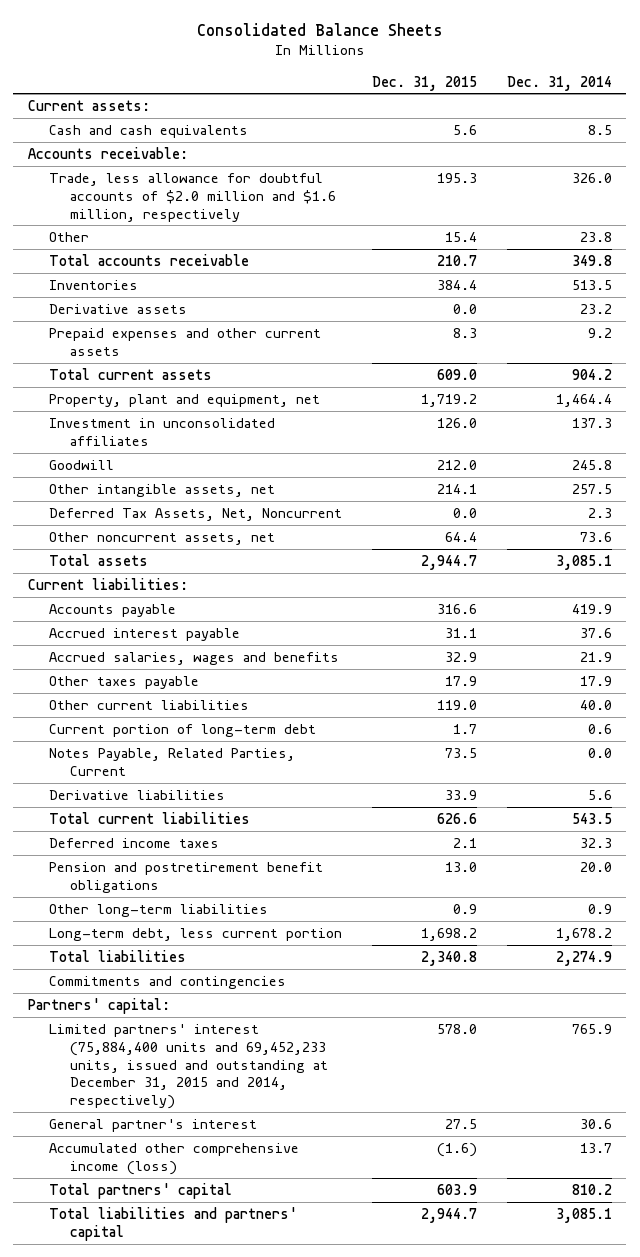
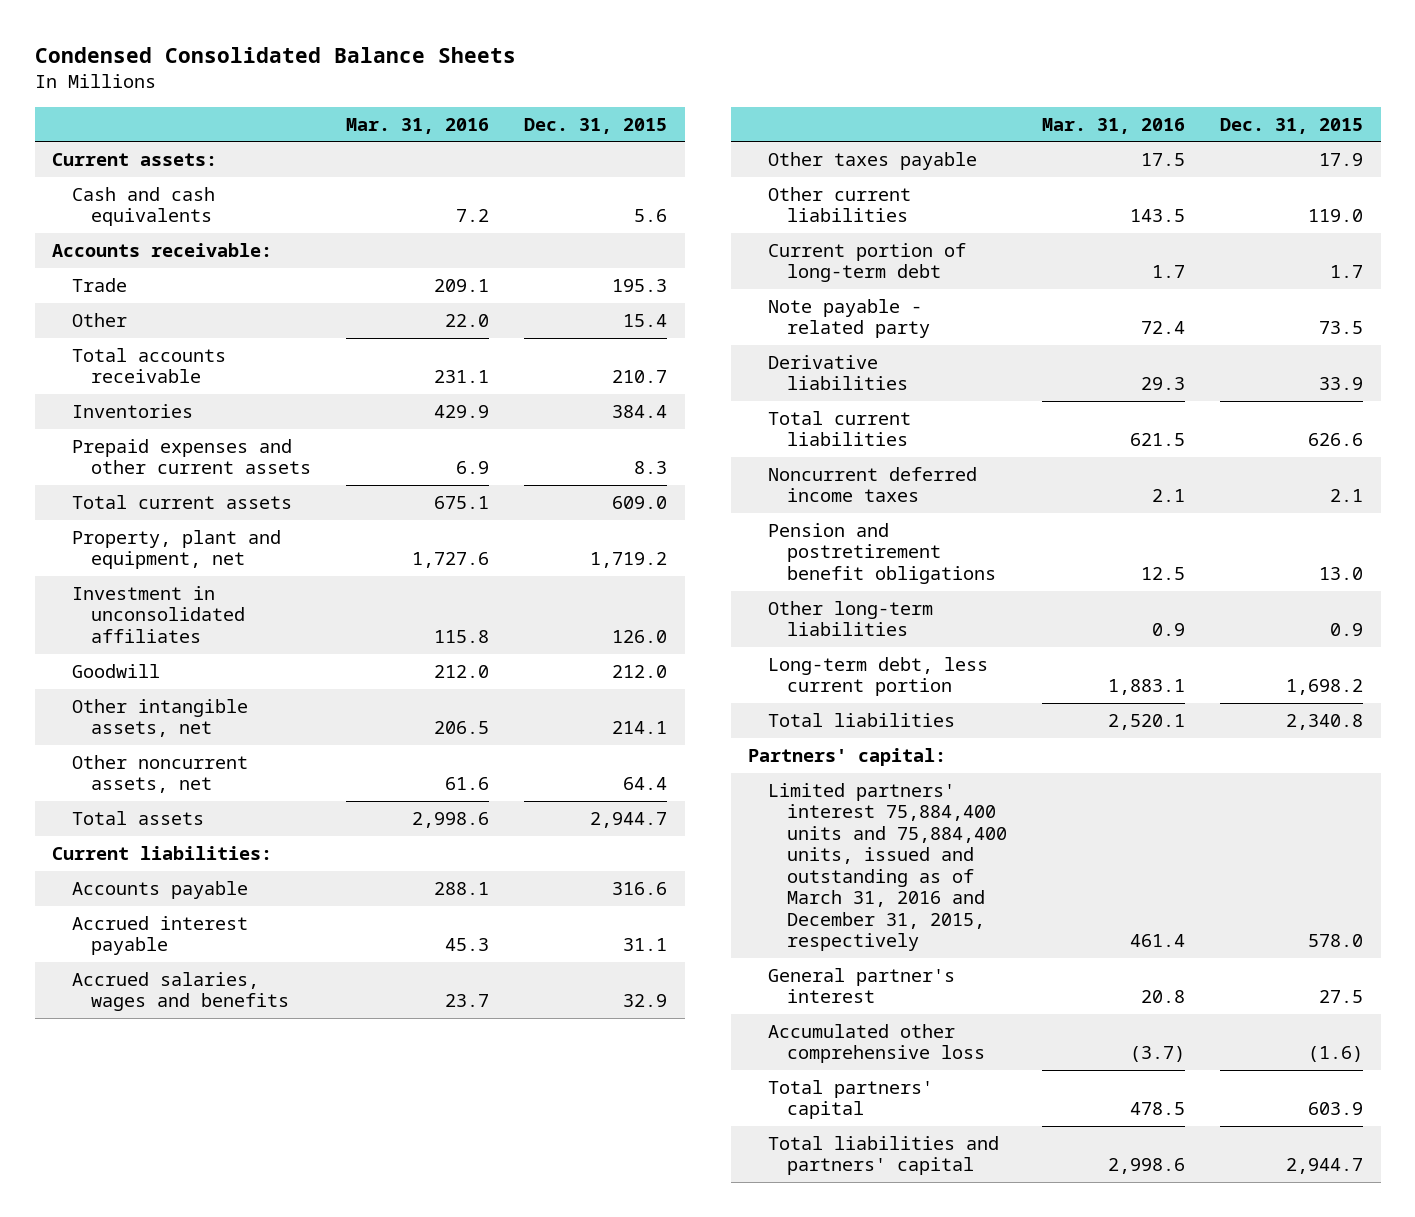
[196,22,443,36] Consolidated Balance Sheets -> [34,47,516,64] Condensed Consolidated Balance Sheets
[506,75,612,91] Dec. 31, 2014 -> none
none -> [346,117,490,134] Mar. 31, 2016
[49,172,337,222] Trade, less allowance for doubtful accounts of $2.0 million and $1.6 million, respectively -> [71,277,127,292] Trade
[49,303,188,314] Derivative assets -> none
[49,507,343,521] Deferred Tax Assets, Net, Noncurrent -> none
[49,747,296,776] Notes Payable, Related Parties, Current -> [767,298,931,339] Note payable - related party
[49,837,220,848] Deferred income taxes -> [767,466,977,503] Noncurrent deferred income taxes
[49,975,287,989] Commitments and contingencies -> none
[49,1023,329,1110] Limited partners' interest (75,884,400 units and 69,452,233 units, issued and outstanding at December 31, 2015 and 2014, respectively) -> [767,782,1008,952] Limited partners' interest 75,884,400 units and 75,884,400 units, issued and outstanding as of March 31, 2016 and December 31, 2015, respectively
[49,1142,300,1175] Accumulated other comprehensive income (loss) -> [767,1023,986,1064] Accumulated other comprehensive loss

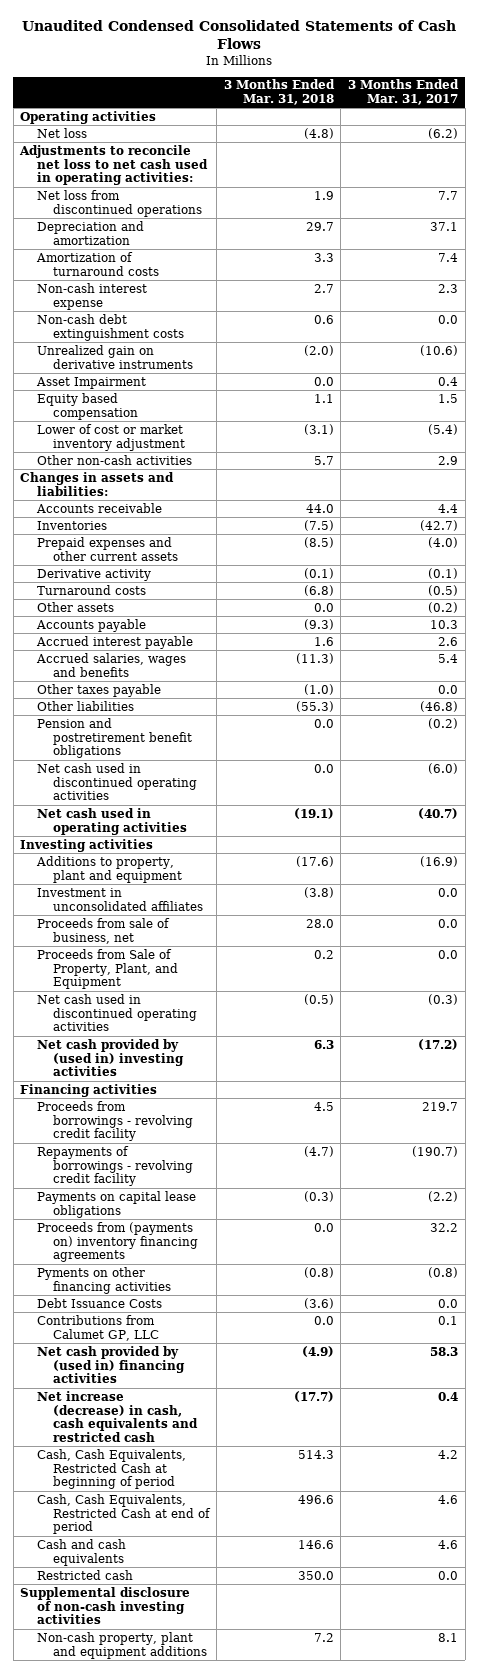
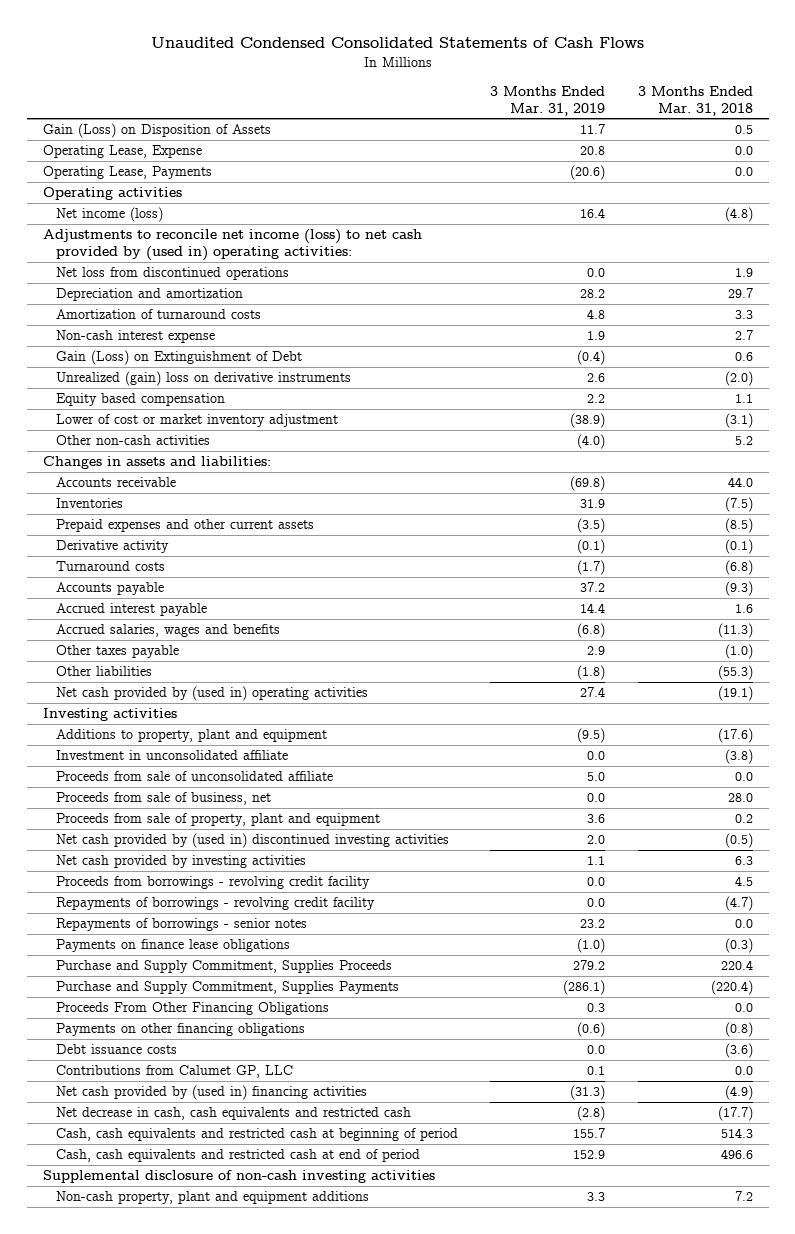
[347,79,459,106] 3 Months Ended Mar. 31, 2017 -> none
none -> [490,85,606,116] 3 Months Ended Mar. 31, 2019
none -> [42,123,271,139] Gain (Loss) on Disposition of Assets
none -> [42,145,202,159] Operating Lease, Expense
none -> [42,166,212,180] Operating Lease, Payments
[36,127,87,138] Net loss -> [56,207,164,223] Net income (loss)
[19,144,208,186] Adjustments to reconcile net loss to net cash used in operating activities: -> [42,229,422,262] Adjustments to reconcile net income (loss) to net cash provided by (used in) operating activities:
[36,313,185,341] Non-cash debt extinguishment costs -> none
[35,376,146,389] Asset Impairment -> none
none -> [56,350,303,366] Gain (Loss) on Extinguishment of Debt
[36,344,194,369] Unrealized gain on derivative instruments -> [56,371,352,387] Unrealized (gain) loss on derivative instruments
[313,455,334,465] 5.7 -> [734,436,753,446] 5.2
[36,601,114,612] Other assets -> none
[36,717,193,759] Pension and postretirement benefit obligations -> none
[36,762,198,801] Net cash used in discontinued operating activities -> none
[36,807,188,835] Net cash used in operating activities -> [56,686,369,702] Net cash provided by (used in) operating activities
[36,887,204,911] Investment in unconsolidated affiliates -> [56,750,289,761] Investment in unconsolidated affiliate
none -> [56,771,334,782] Proceeds from sale of unconsolidated affiliate
[20,1083,158,1097] Financing activities -> none
[36,948,179,990] Proceeds from Sale of Property, Plant, and Equipment -> [56,813,381,827] Proceeds from sale of property, plant and equipment
[36,993,198,1032] Net cash used in discontinued operating activities -> [56,833,450,849] Net cash provided by (used in) discontinued investing activities
[36,1038,185,1077] Net cash provided by (used in) investing activities -> [56,855,307,869] Net cash provided by investing activities
[36,1221,199,1263] Proceeds from (payments on) inventory financing agreements -> none
none -> [56,918,308,932] Repayments of borrowings - senior notes
[36,1190,196,1218] Payments on capital lease obligations -> [56,939,291,953] Payments on finance lease obligations
none -> [56,960,393,974] Purchase and Supply Commitment, Supplies Proceeds
none -> [56,981,400,995] Purchase and Supply Commitment, Supplies Payments
none -> [56,1002,330,1016] Proceeds From Other Financing Obligations
[36,1266,172,1294] Pyments on other financing activities -> [56,1023,306,1037] Payments on other financing obligations
[36,1297,162,1308] Debt Issuance Costs -> [56,1044,178,1055] Debt issuance costs
[36,1538,126,1566] Cash and cash equivalents -> none
[36,1569,133,1580] Restricted cash -> none
[36,1390,199,1443] Net increase (decrease) in cash, cash equivalents and restricted cash -> [56,1107,412,1121] Net decrease in cash, cash equivalents and restricted cash
[36,1448,186,1490] Cash, Cash Equivalents, Restricted Cash at beginning of period -> [56,1128,459,1142] Cash, cash equivalents and restricted cash at beginning of period
[36,1493,212,1535] Cash, Cash Equivalents, Restricted Cash at end of period -> [56,1149,421,1163] Cash, cash equivalents and restricted cash at end of period

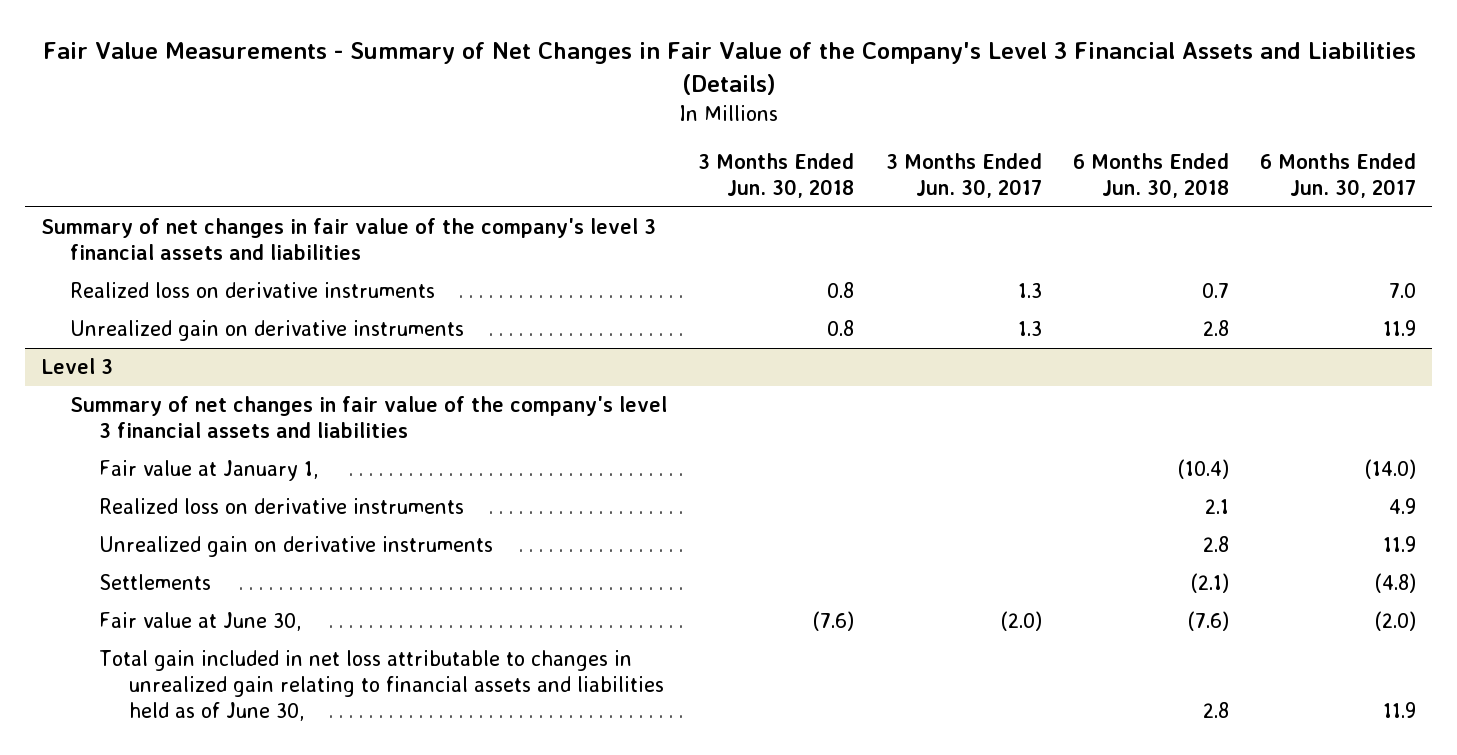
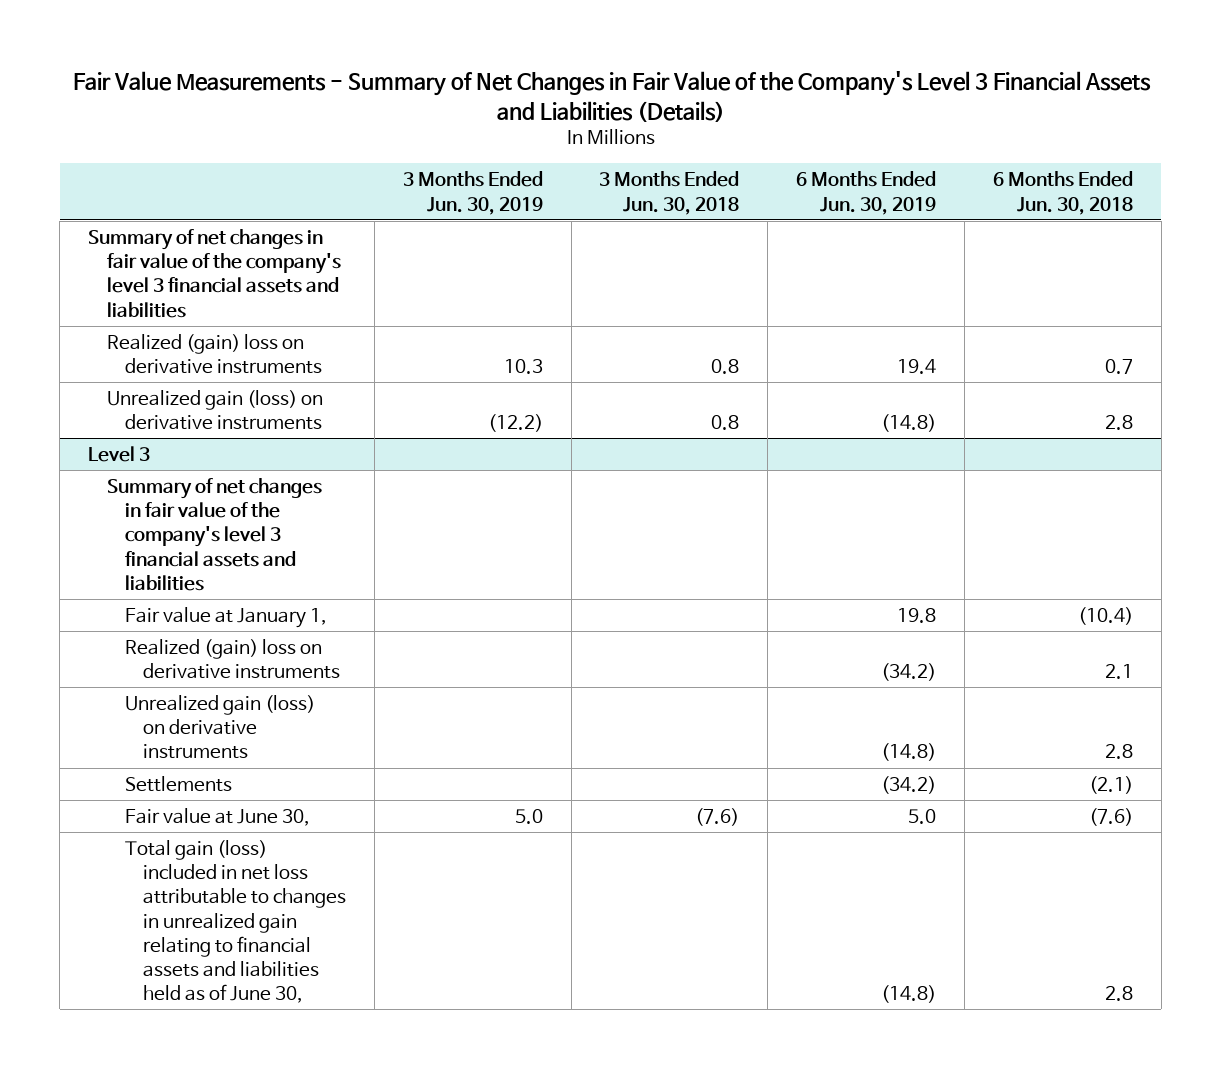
[885,153,1042,198] 3 Months Ended Jun. 30, 2017 -> none
[1260,153,1417,198] 6 Months Ended Jun. 30, 2017 -> none
none -> [402,171,543,215] 3 Months Ended Jun. 30, 2019
none -> [796,171,937,215] 6 Months Ended Jun. 30, 2019
[70,282,436,299] Realized loss on derivative instruments -> [106,333,322,375] Realized (gain) loss on derivative instruments
[70,320,465,342] Unrealized gain on derivative instruments -> [106,389,323,431] Unrealized gain (loss) on derivative instruments
[99,498,465,515] Realized loss on derivative instruments -> [124,638,341,680] Realized (gain) loss on derivative instruments
[99,536,494,558] Unrealized gain on derivative instruments -> [124,694,315,760] Unrealized gain (loss) on derivative instruments
[99,650,664,721] Total gain included in net loss attributable to changes in unrealized gain relating to financial assets and liabilities held as of June 30, -> [124,839,347,1004] Total gain (loss) included in net loss attributable to changes in unrealized gain relating to financial assets and liabilities held as of June 30,

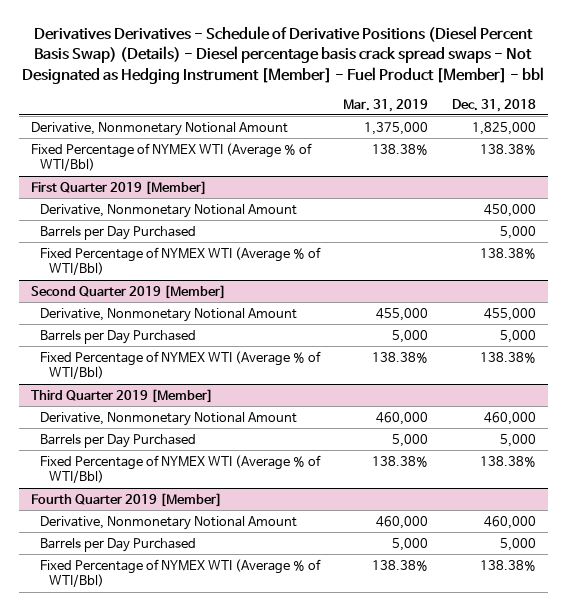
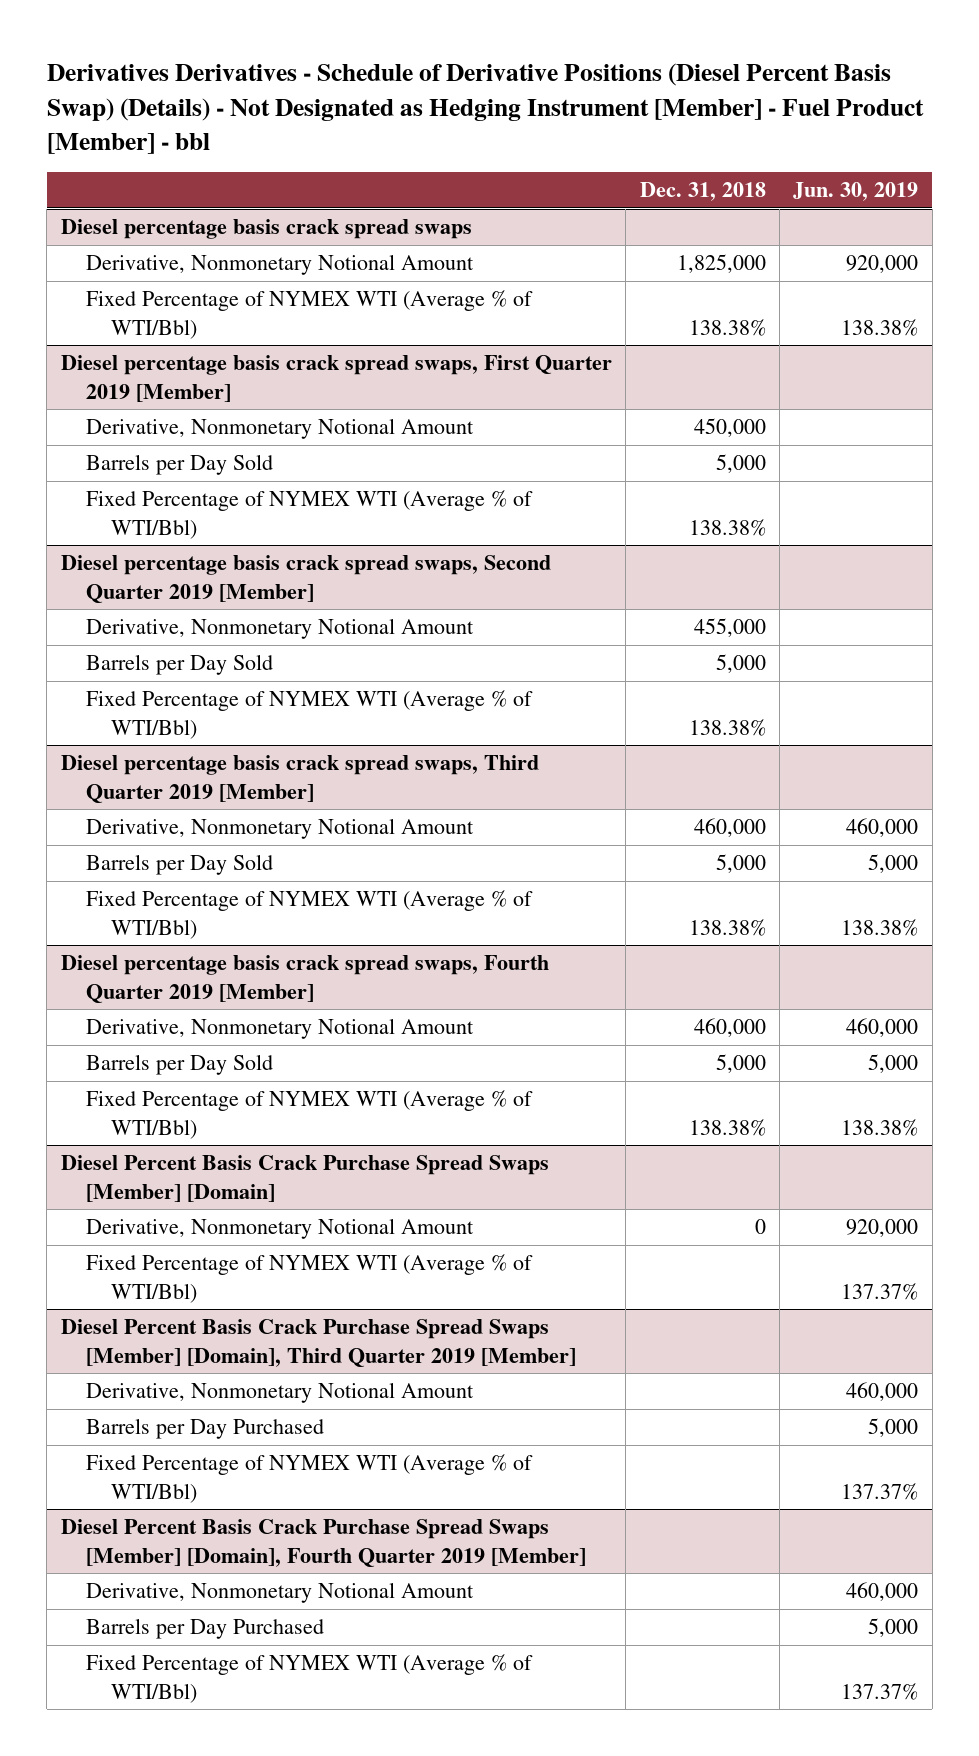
[22,26,545,84] Derivatives Derivatives - Schedule of Derivative Positions (Diesel Percent Basis Swap) (Details) - Diesel percentage basis crack spread swaps - Not Designated as Hedging Instrument [Member] - Fuel Product [Member] - bbl -> [46,63,924,154] Derivatives Derivatives - Schedule of Derivative Positions (Diesel Percent Basis Swap) (Details) - Not Designated as Hedging Instrument [Member] - Fuel Product [Member] - bbl
[343,98,429,112] Mar. 31, 2019 -> none
none -> [793,182,919,202] Jun. 30, 2019
none -> [60,219,472,240] Diesel percentage basis crack spread swaps
[30,180,207,195] First Quarter 2019 [Member] -> none
none -> [60,355,612,402] Diesel percentage basis crack spread swaps, First Quarter 2019 [Member]
[39,225,196,240] Barrels per Day Purchased -> [86,454,274,476] Barrels per Day Sold
[30,284,226,299] Second Quarter 2019 [Member] -> none
none -> [60,555,551,603] Diesel percentage basis crack spread swaps, Second Quarter 2019 [Member]
[39,329,196,344] Barrels per Day Purchased -> [86,654,274,676] Barrels per Day Sold
[30,388,213,403] Third Quarter 2019 [Member] -> none
none -> [60,755,539,803] Diesel percentage basis crack spread swaps, Third Quarter 2019 [Member]
[39,433,196,448] Barrels per Day Purchased -> [86,854,274,876] Barrels per Day Sold
[30,492,222,507] Fourth Quarter 2019 [Member] -> none
none -> [60,955,549,1003] Diesel percentage basis crack spread swaps, Fourth Quarter 2019 [Member]
[39,537,196,552] Barrels per Day Purchased -> [86,1054,274,1076] Barrels per Day Sold
none -> [60,1155,549,1202] Diesel Percent Basis Crack Purchase Spread Swaps [Member] [Domain]
none -> [86,1218,475,1240] Derivative, Nonmonetary Notional Amount
none -> [86,1254,534,1303] Fixed Percentage of NYMEX WTI (Average % of WTI/Bbl)
none -> [60,1319,577,1367] Diesel Percent Basis Crack Purchase Spread Swaps [Member] [Domain], Third Quarter 2019 [Member]
none -> [86,1382,475,1404] Derivative, Nonmonetary Notional Amount
none -> [86,1418,325,1440] Barrels per Day Purchased
none -> [86,1454,534,1503] Fixed Percentage of NYMEX WTI (Average % of WTI/Bbl)
none -> [60,1519,587,1567] Diesel Percent Basis Crack Purchase Spread Swaps [Member] [Domain], Fourth Quarter 2019 [Member]
none -> [86,1582,475,1604] Derivative, Nonmonetary Notional Amount
none -> [86,1618,325,1640] Barrels per Day Purchased
none -> [86,1654,534,1703] Fixed Percentage of NYMEX WTI (Average % of WTI/Bbl)

